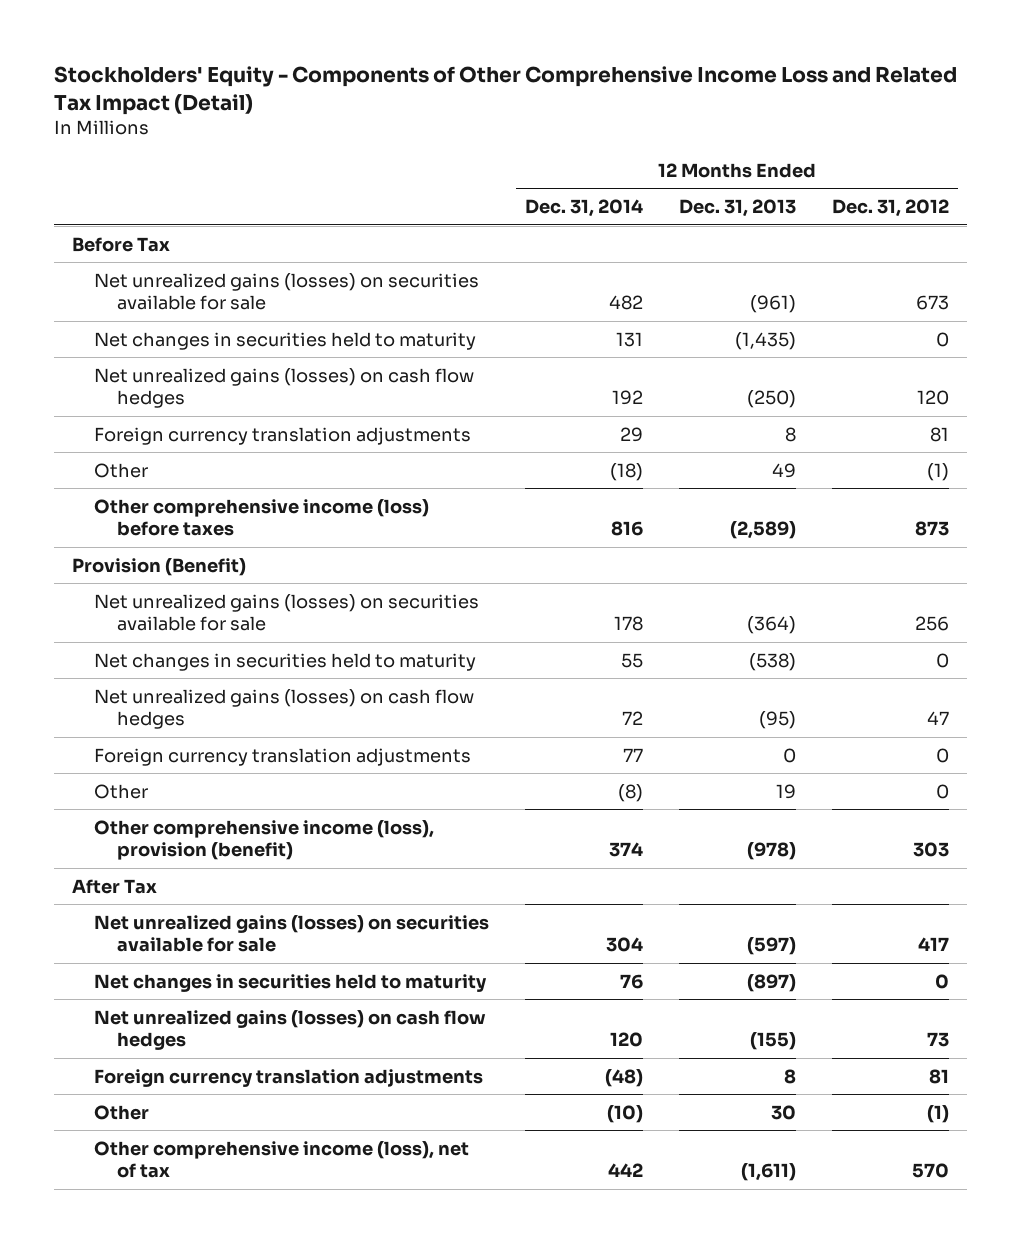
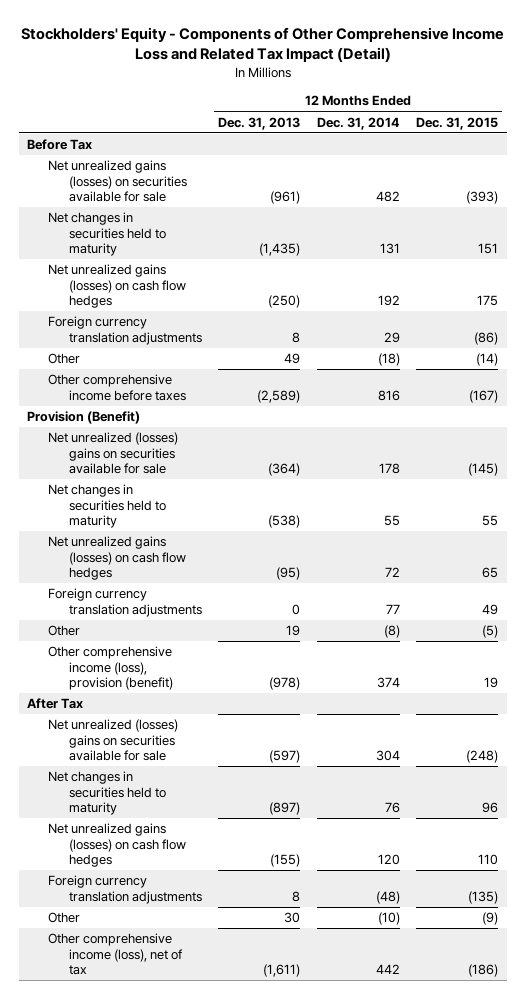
[831,198,949,217] Dec. 31, 2012 -> none
none -> [416,116,499,130] Dec. 31, 2015
[94,498,430,537] Other comprehensive income (loss) before taxes -> [47,374,186,401] Other comprehensive income before taxes
[94,593,480,632] Net unrealized gains (losses) on securities available for sale -> [47,432,178,475] Net unrealized (losses) gains on securities available for sale
[94,914,490,953] Net unrealized gains (losses) on securities available for sale -> [47,719,178,762] Net unrealized (losses) gains on securities available for sale

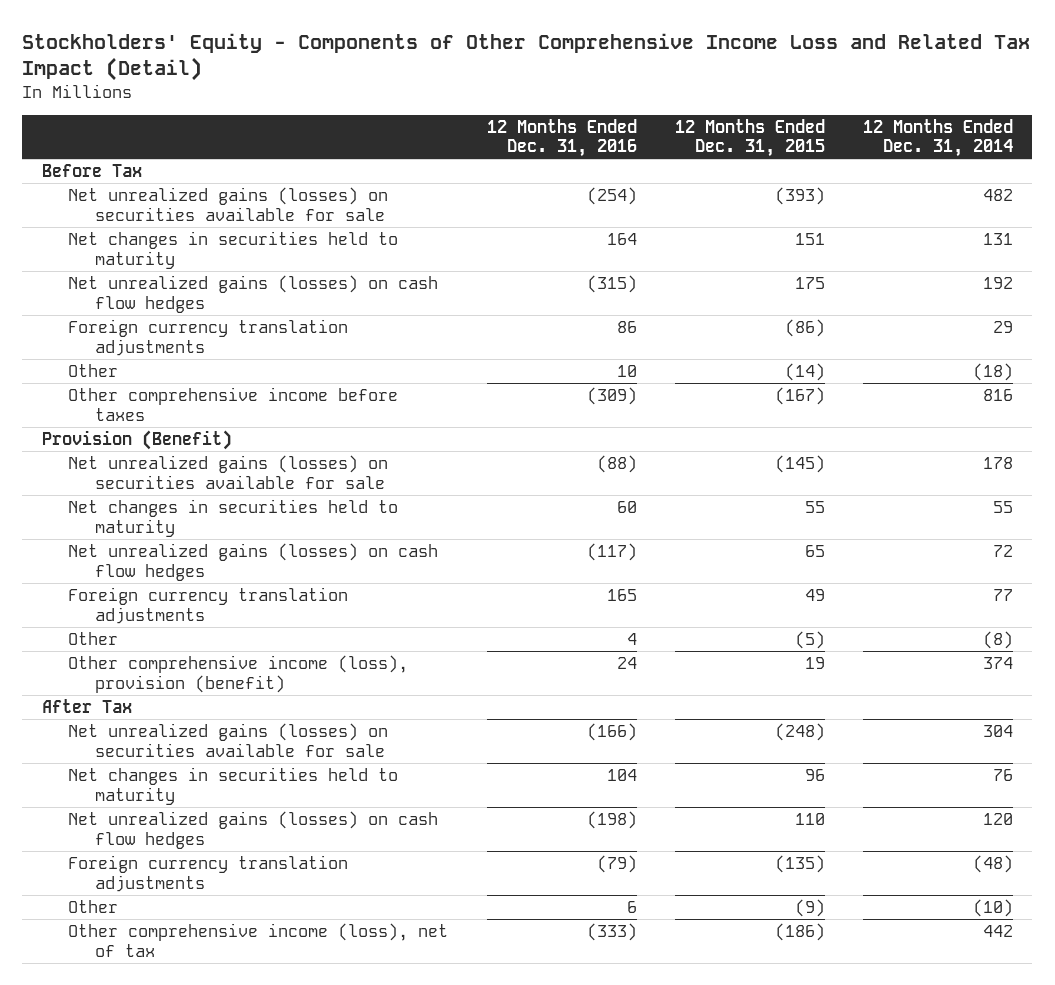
[218,116,301,130] Dec. 31, 2013 -> none
none -> [486,118,637,158] 12 Months Ended Dec. 31, 2016
[47,432,178,475] Net unrealized (losses) gains on securities available for sale -> [68,455,389,489] Net unrealized gains (losses) on securities available for sale
[47,719,178,762] Net unrealized (losses) gains on securities available for sale -> [68,723,389,757] Net unrealized gains (losses) on securities available for sale

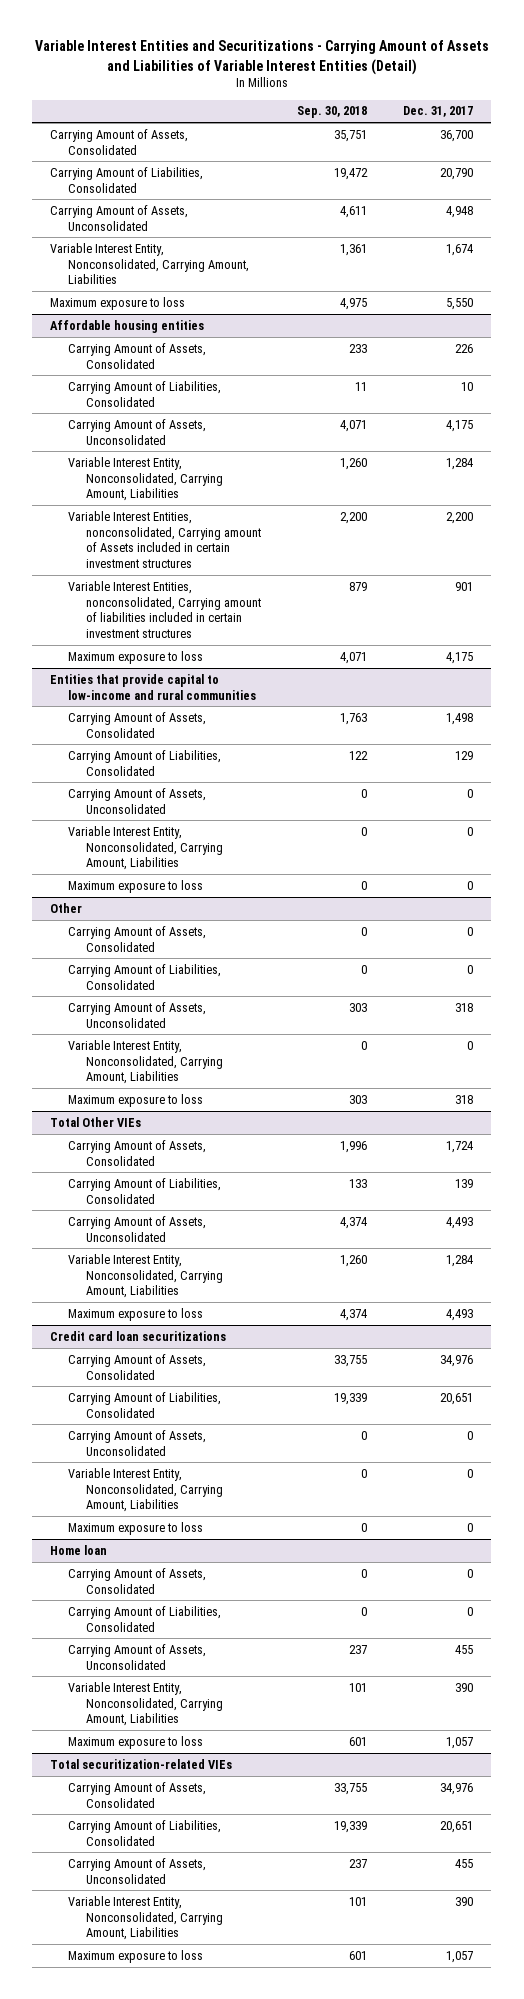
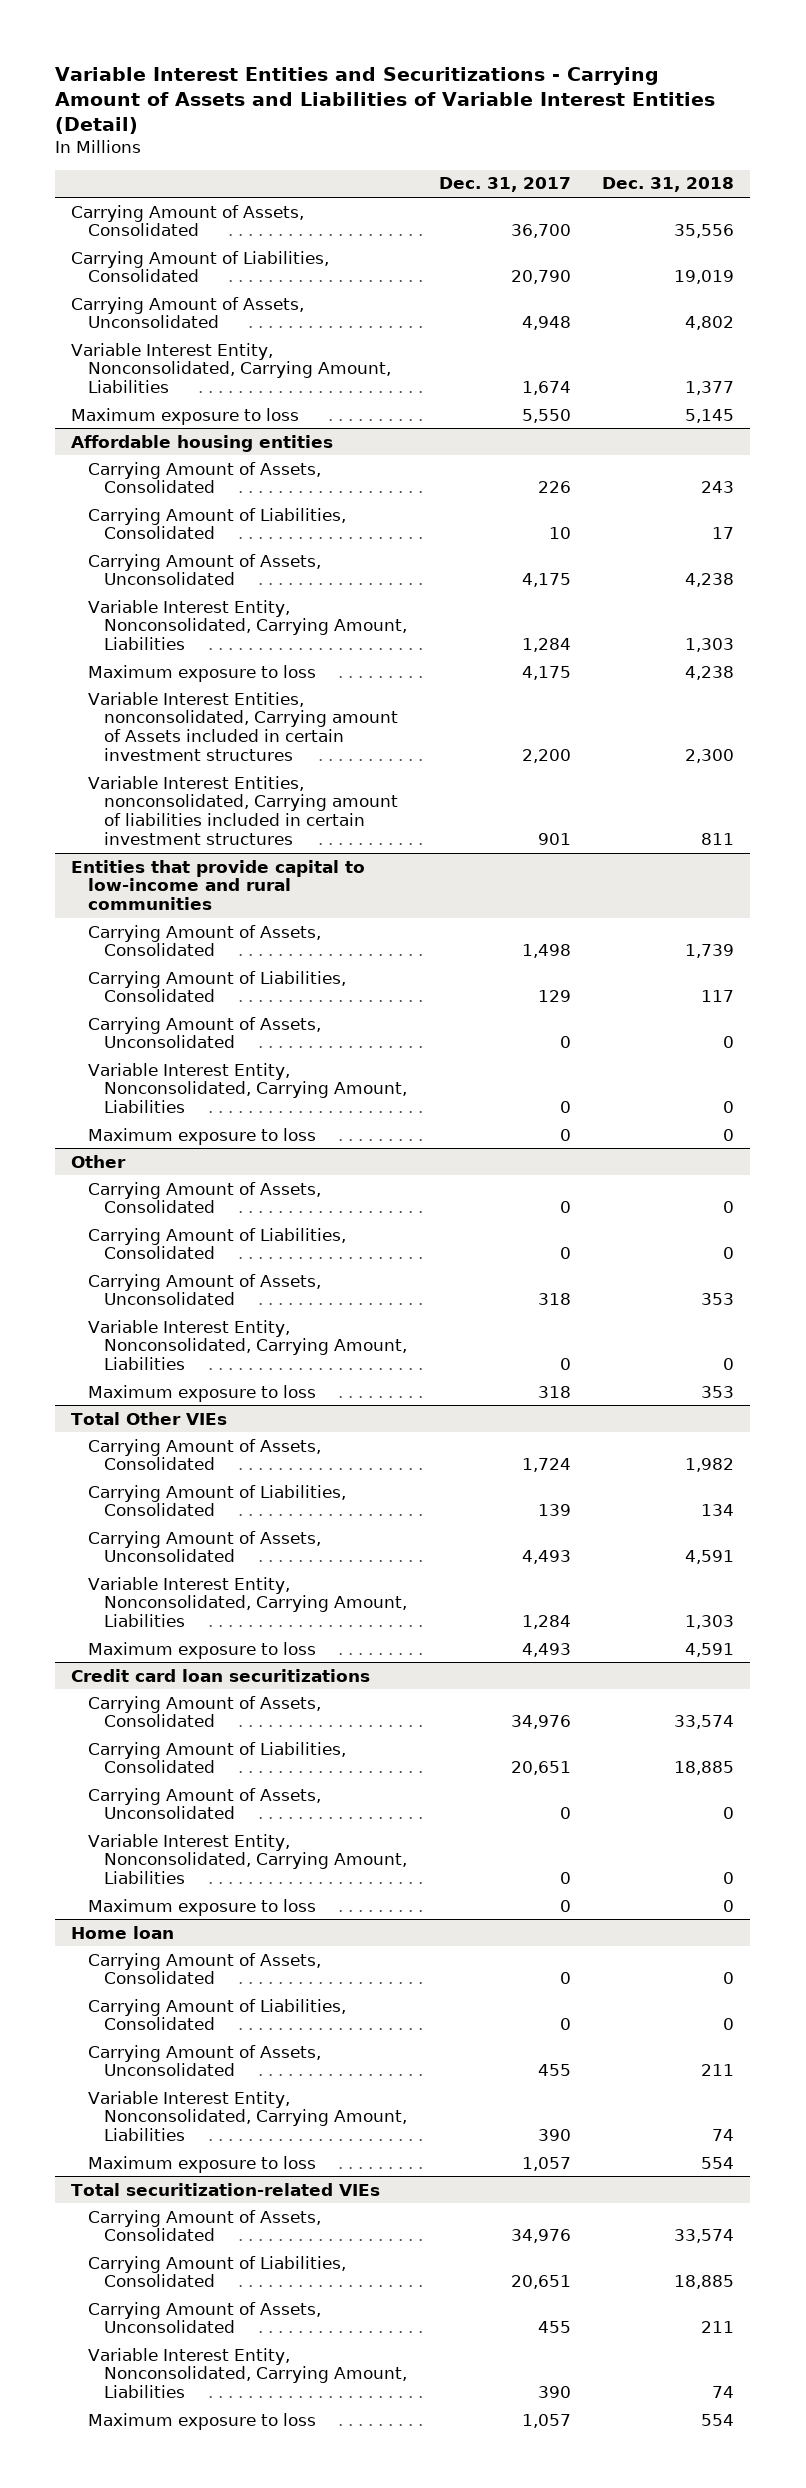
[297,106,368,119] Sep. 30, 2018 -> none
none -> [602,177,735,193] Dec. 31, 2018
[68,650,204,664] Maximum exposure to loss -> [87,664,316,682] Maximum exposure to loss

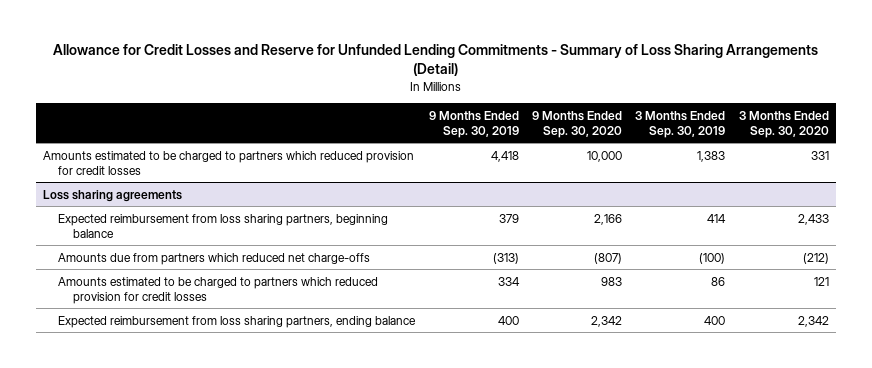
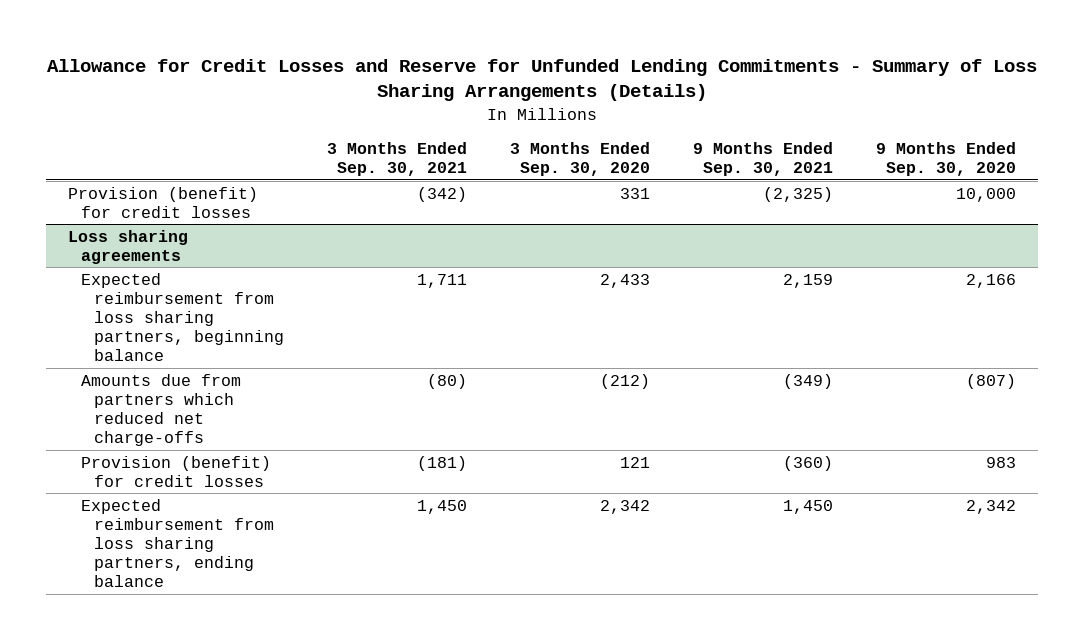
[52,44,818,77] Allowance for Credit Losses and Reserve for Unfunded Lending Commitments - Summary of Loss Sharing Arrangements (Detail) -> [47,58,1038,102] Allowance for Credit Losses and Reserve for Unfunded Lending Commitments - Summary of Loss Sharing Arrangements (Details)
[428,110,519,138] 9 Months Ended Sep. 30, 2019 -> none
[635,110,726,138] 3 Months Ended Sep. 30, 2019 -> none
none -> [326,141,467,177] 3 Months Ended Sep. 30, 2021
none -> [693,141,834,177] 9 Months Ended Sep. 30, 2021
[42,150,414,175] Amounts estimated to be charged to partners which reduced provision for credit losses -> [67,186,258,218] Provision (benefit) for credit losses
[58,276,379,304] Amounts estimated to be charged to partners which reduced provision for credit losses -> [80,455,271,487] Provision (benefit) for credit losses

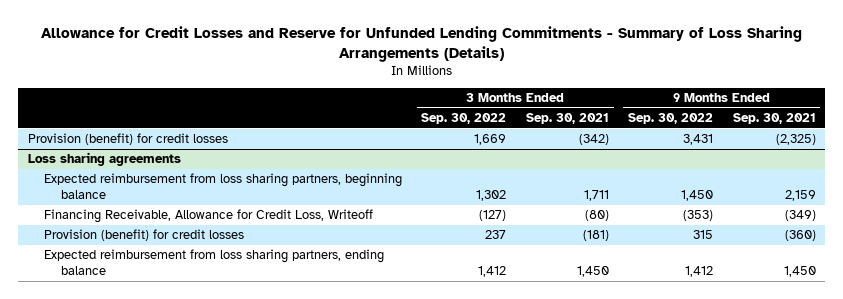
[510,141,651,177] 3 Months Ended Sep. 30, 2020 -> none
[876,141,1017,177] 9 Months Ended Sep. 30, 2020 -> none
none -> [421,113,507,125] Sep. 30, 2022
none -> [628,113,714,125] Sep. 30, 2022
[80,373,241,447] Amounts due from partners which reduced net charge-offs -> [44,209,374,224] Financing Receivable, Allowance for Credit Loss, Writeoff

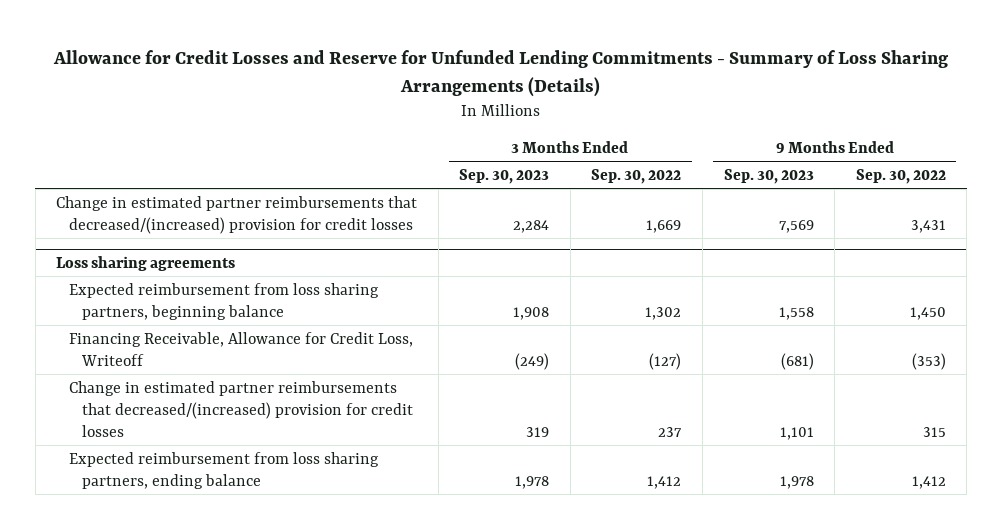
[525,113,609,125] Sep. 30, 2021 -> none
[732,113,816,125] Sep. 30, 2021 -> none
none -> [459,168,550,184] Sep. 30, 2023
none -> [723,168,814,184] Sep. 30, 2023
[27,133,228,146] Provision (benefit) for credit losses -> [56,195,418,234] Change in estimated partner reimbursements that decreased/(increased) provision for credit losses
[44,229,245,242] Provision (benefit) for credit losses -> [69,380,414,437] Change in estimated partner reimbursements that decreased/(increased) provision for credit losses

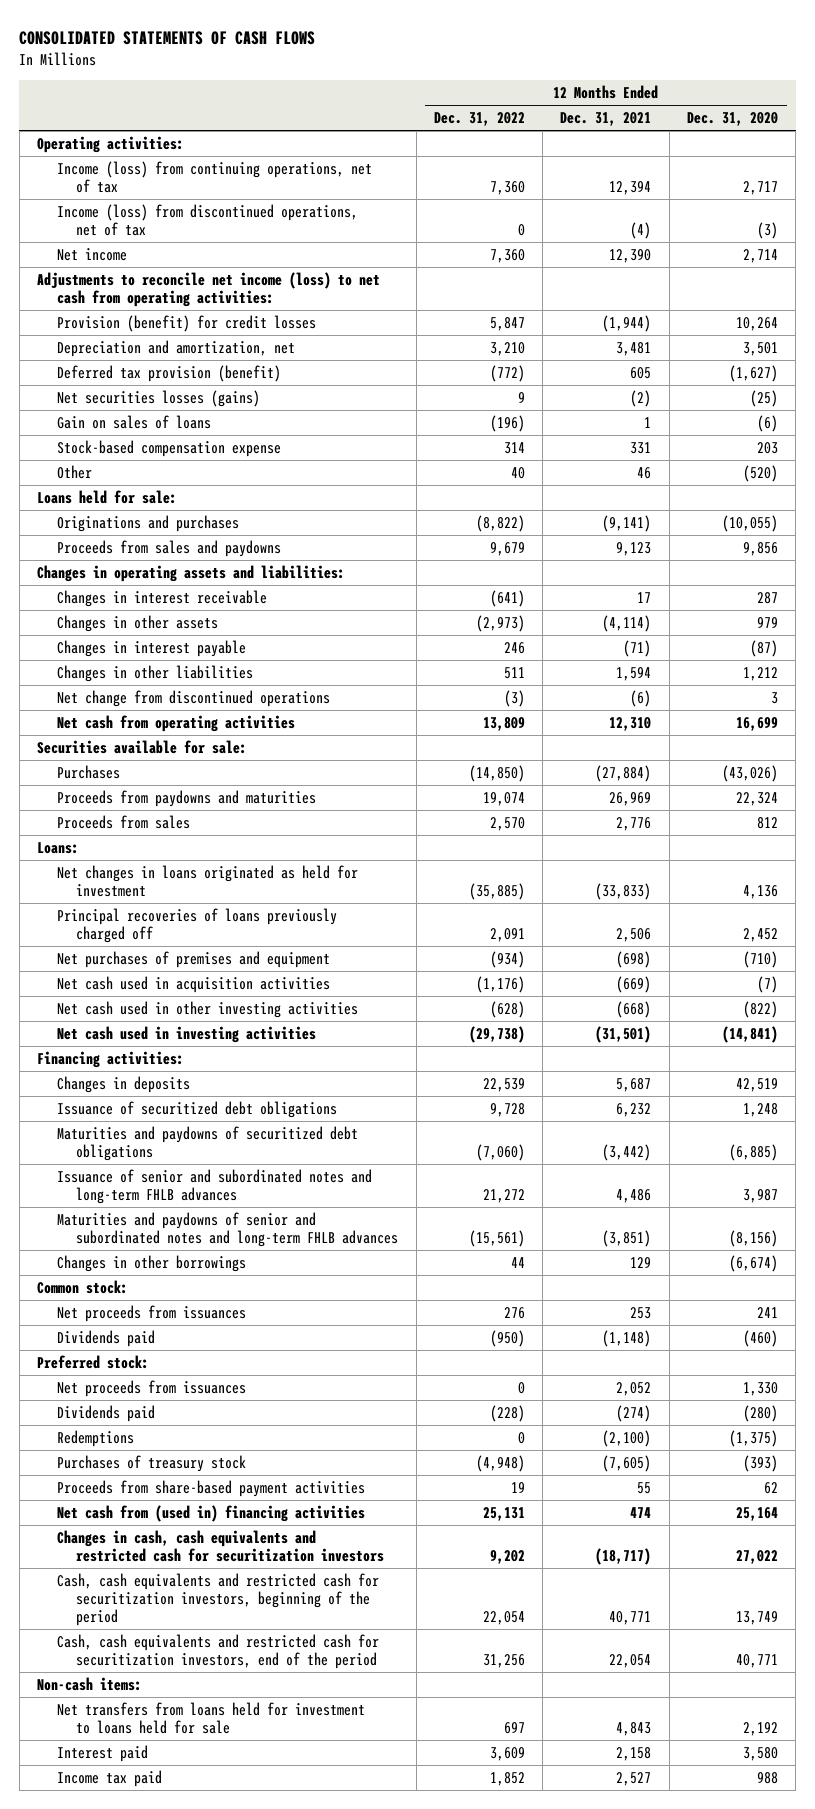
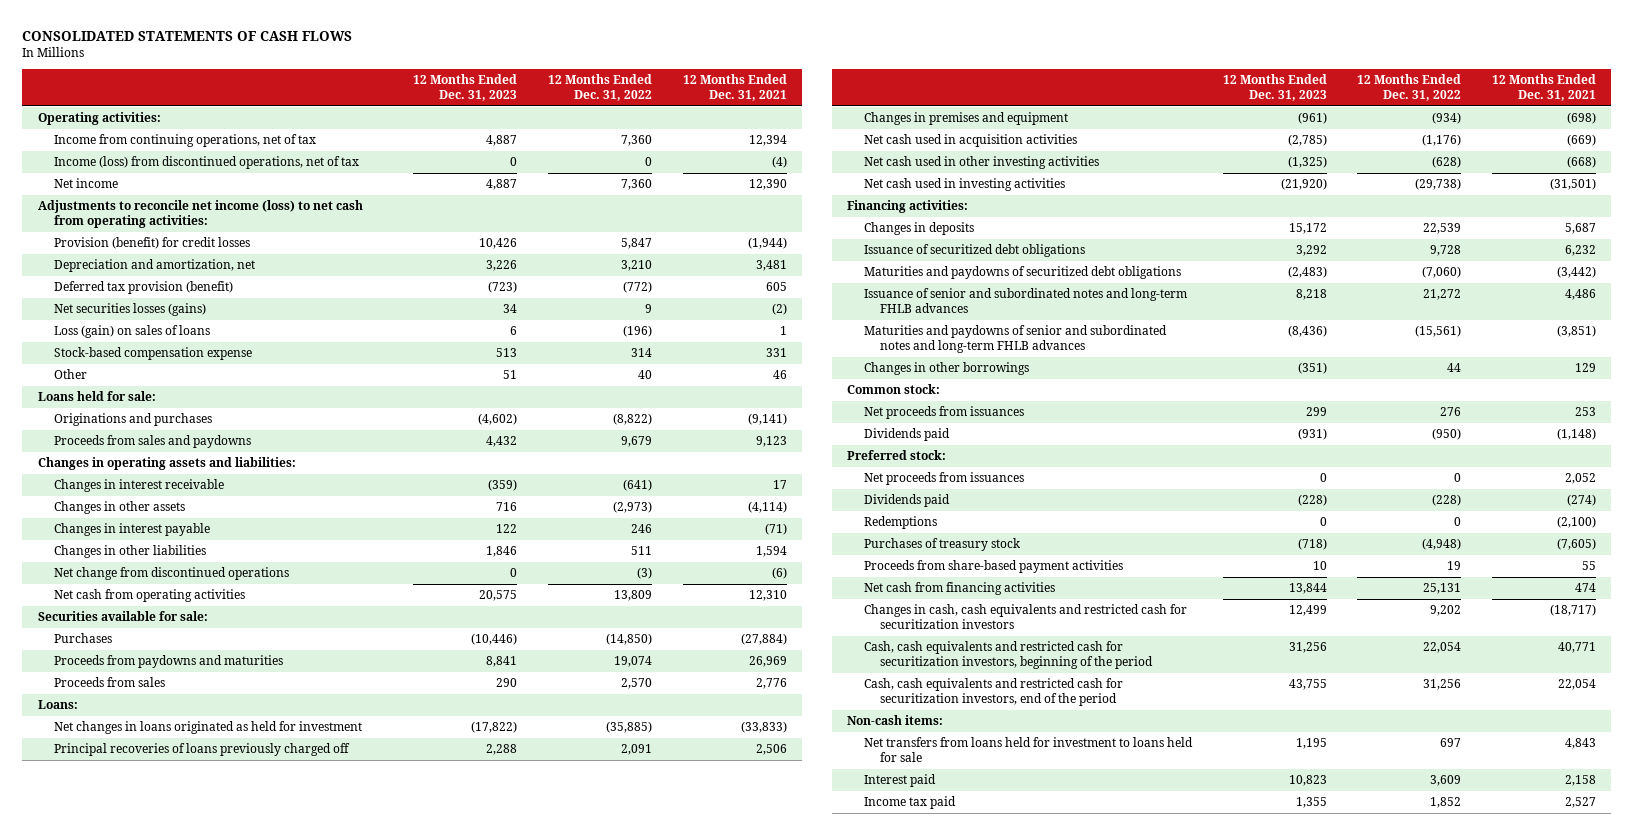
[686,112,778,127] Dec. 31, 2020 -> none
none -> [413,74,518,102] 12 Months Ended Dec. 31, 2023
[56,160,372,194] Income (loss) from continuing operations, net of tax -> [54,134,317,148] Income from continuing operations, net of tax
[56,414,211,429] Gain on sales of loans -> [54,325,211,339] Loss (gain) on sales of loans
[56,950,330,968] Net purchases of premises and equipment -> [863,112,1068,126] Changes in premises and equipment
[56,1504,365,1522] Net cash from (used in) financing activities -> [863,582,1055,596] Net cash from financing activities

